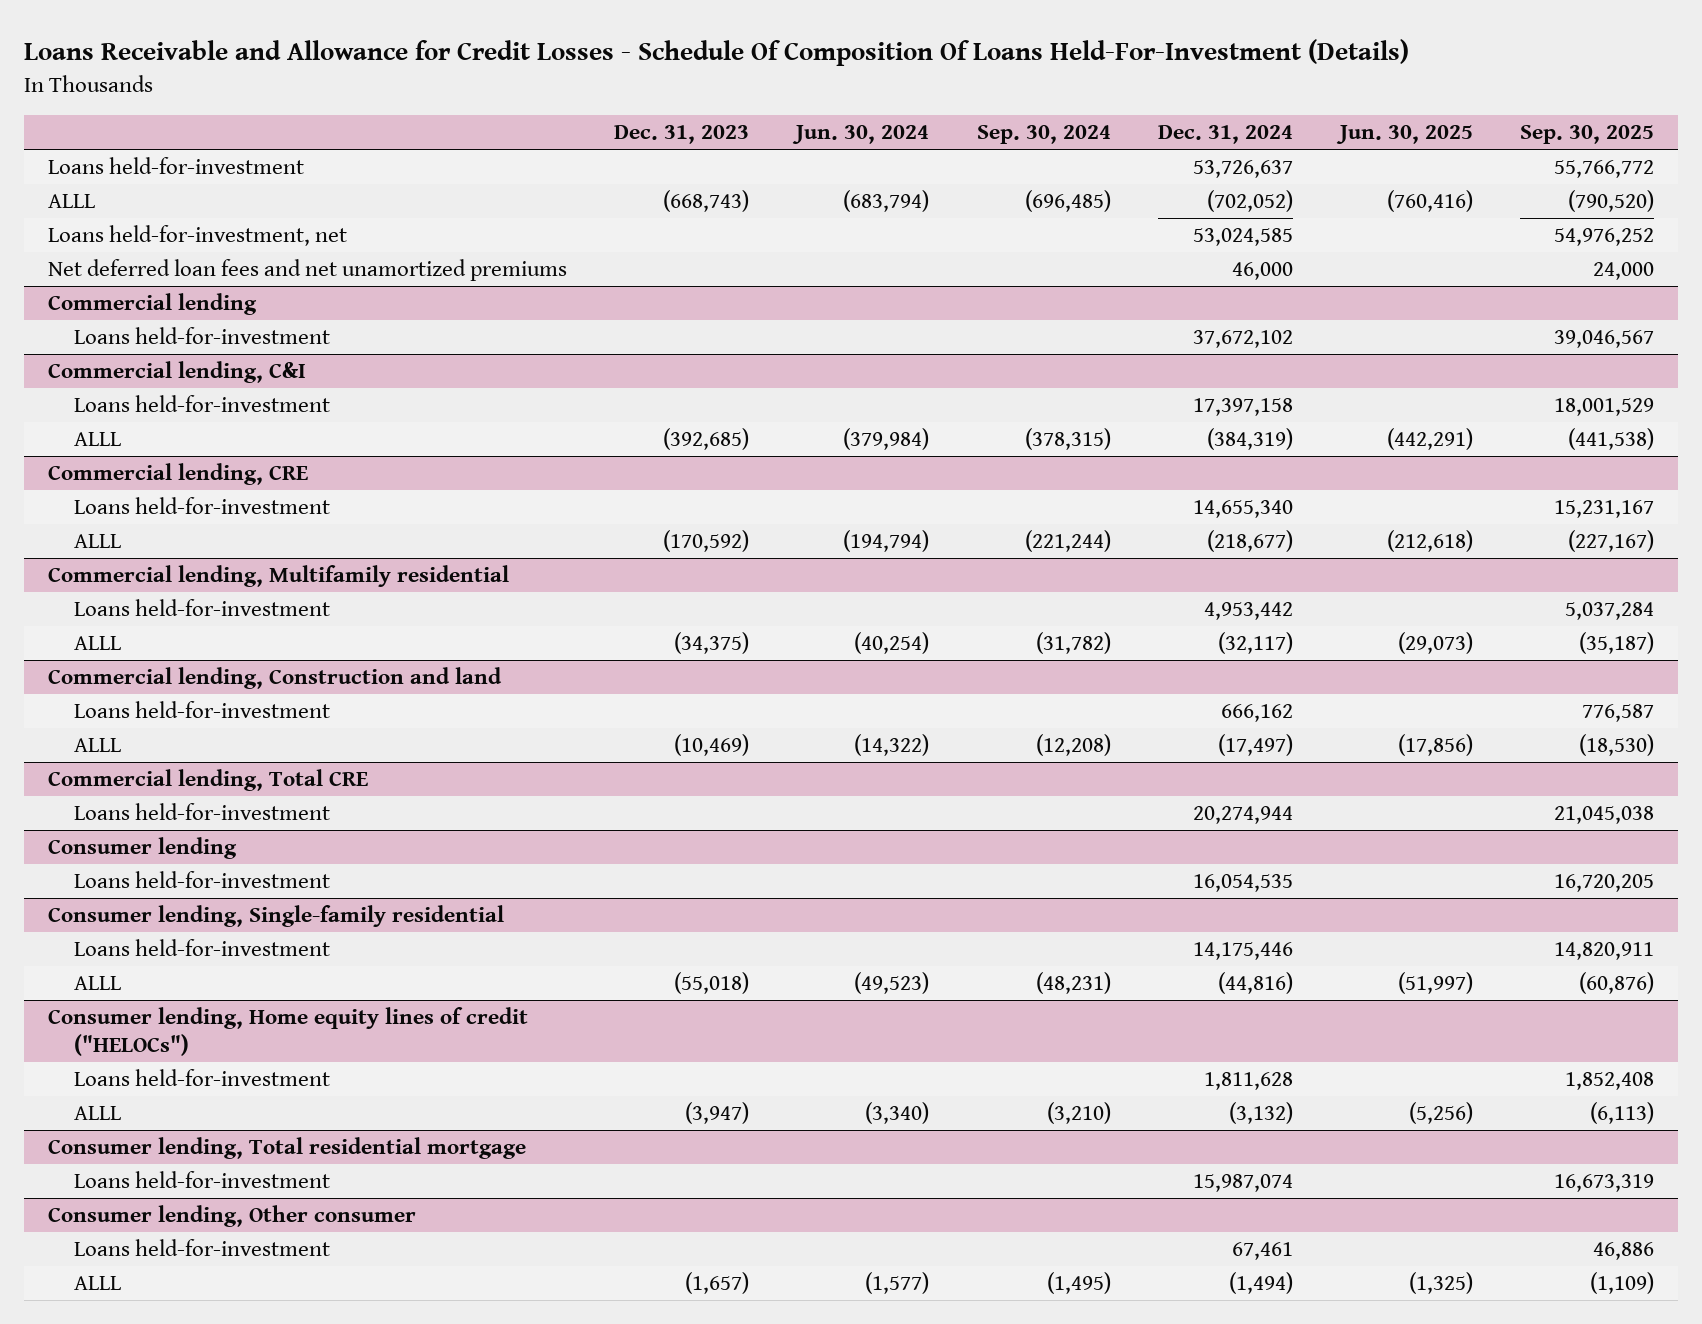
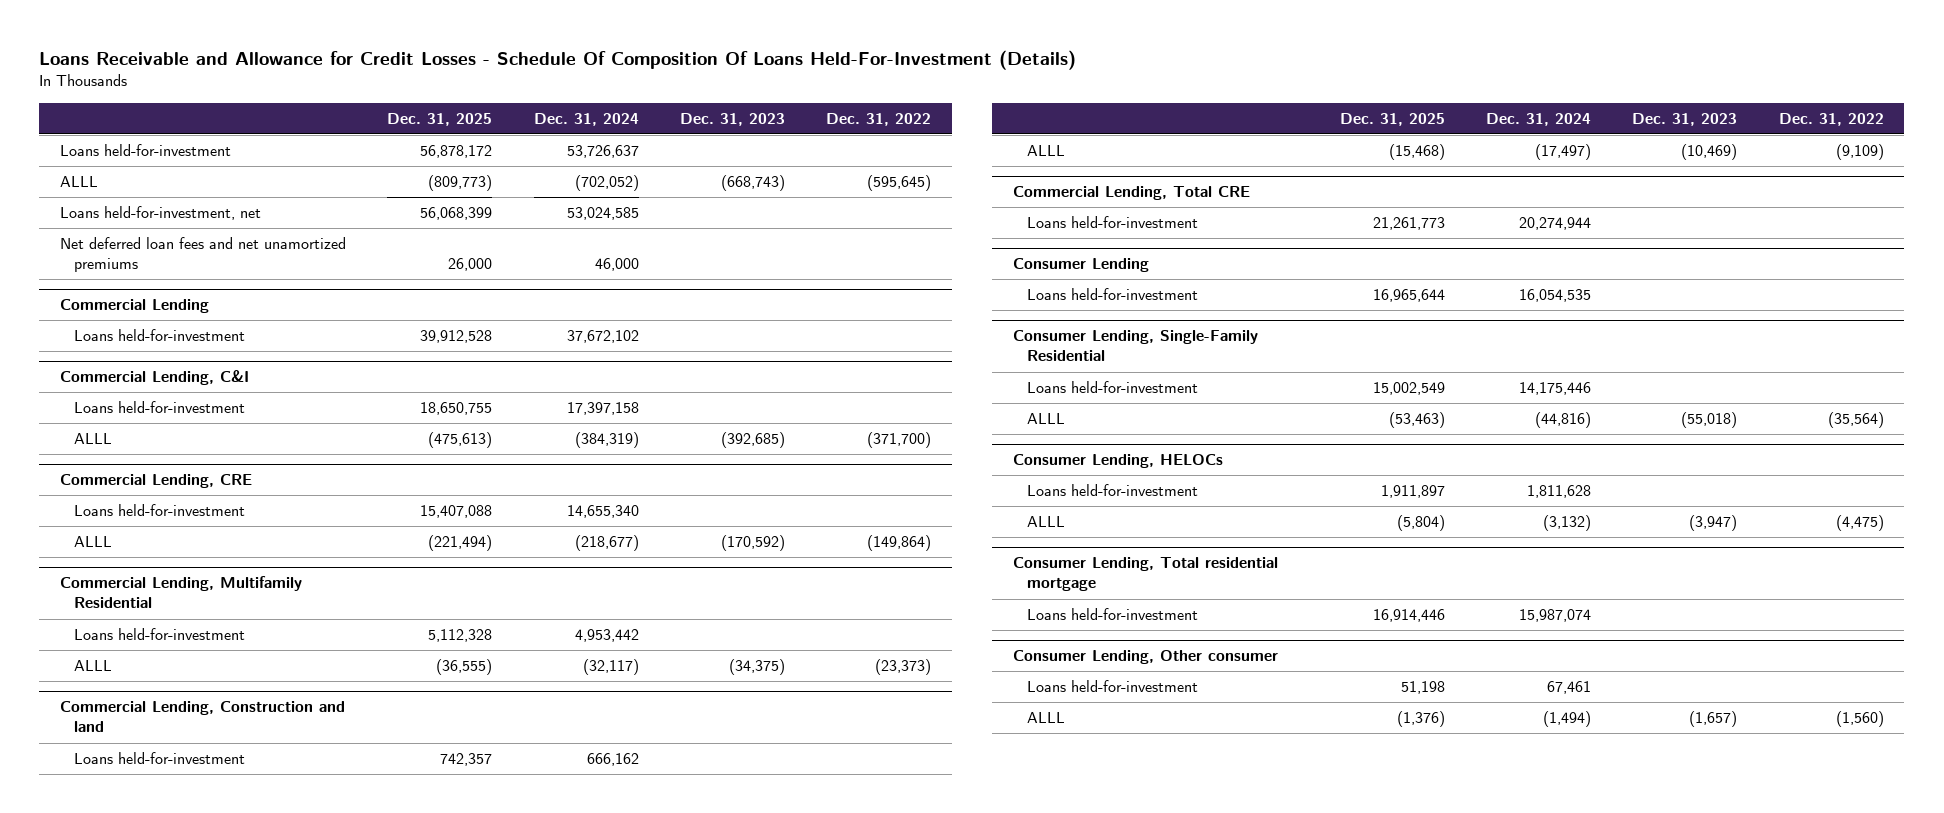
[792,125,930,145] Jun. 30, 2024 -> none
[976,125,1111,145] Sep. 30, 2024 -> none
[1336,125,1474,145] Jun. 30, 2025 -> none
[1520,125,1655,145] Sep. 30, 2025 -> none
none -> [387,112,493,126] Dec. 31, 2025
none -> [826,112,932,126] Dec. 31, 2022
[47,293,257,316] Commercial lending -> [60,299,210,314] Commercial Lending
[47,361,306,384] Commercial lending, C&I -> [60,370,250,386] Commercial Lending, C&I
[47,463,308,486] Commercial lending, CRE -> [60,474,253,489] Commercial Lending, CRE
[47,565,509,588] Commercial lending, Multifamily residential -> [60,576,303,609] Commercial Lending, Multifamily Residential
[47,667,502,690] Commercial lending, Construction and land -> [60,701,346,733] Commercial Lending, Construction and land
[47,769,368,792] Commercial lending, Total CRE -> [1012,186,1250,201] Commercial Lending, Total CRE
[47,837,237,860] Consumer lending -> [1012,258,1149,273] Consumer Lending
[47,905,504,928] Consumer lending, Single-family residential -> [1012,330,1258,362] Consumer Lending, Single-Family Residential
[47,1007,528,1057] Consumer lending, Home equity lines of credit ("HELOCs") -> none
none -> [1012,454,1223,469] Consumer Lending, HELOCs
[47,1137,526,1160] Consumer lending, Total residential mortgage -> [1012,557,1278,592] Consumer Lending, Total residential mortgage
[47,1205,416,1228] Consumer lending, Other consumer -> [1012,650,1278,665] Consumer Lending, Other consumer

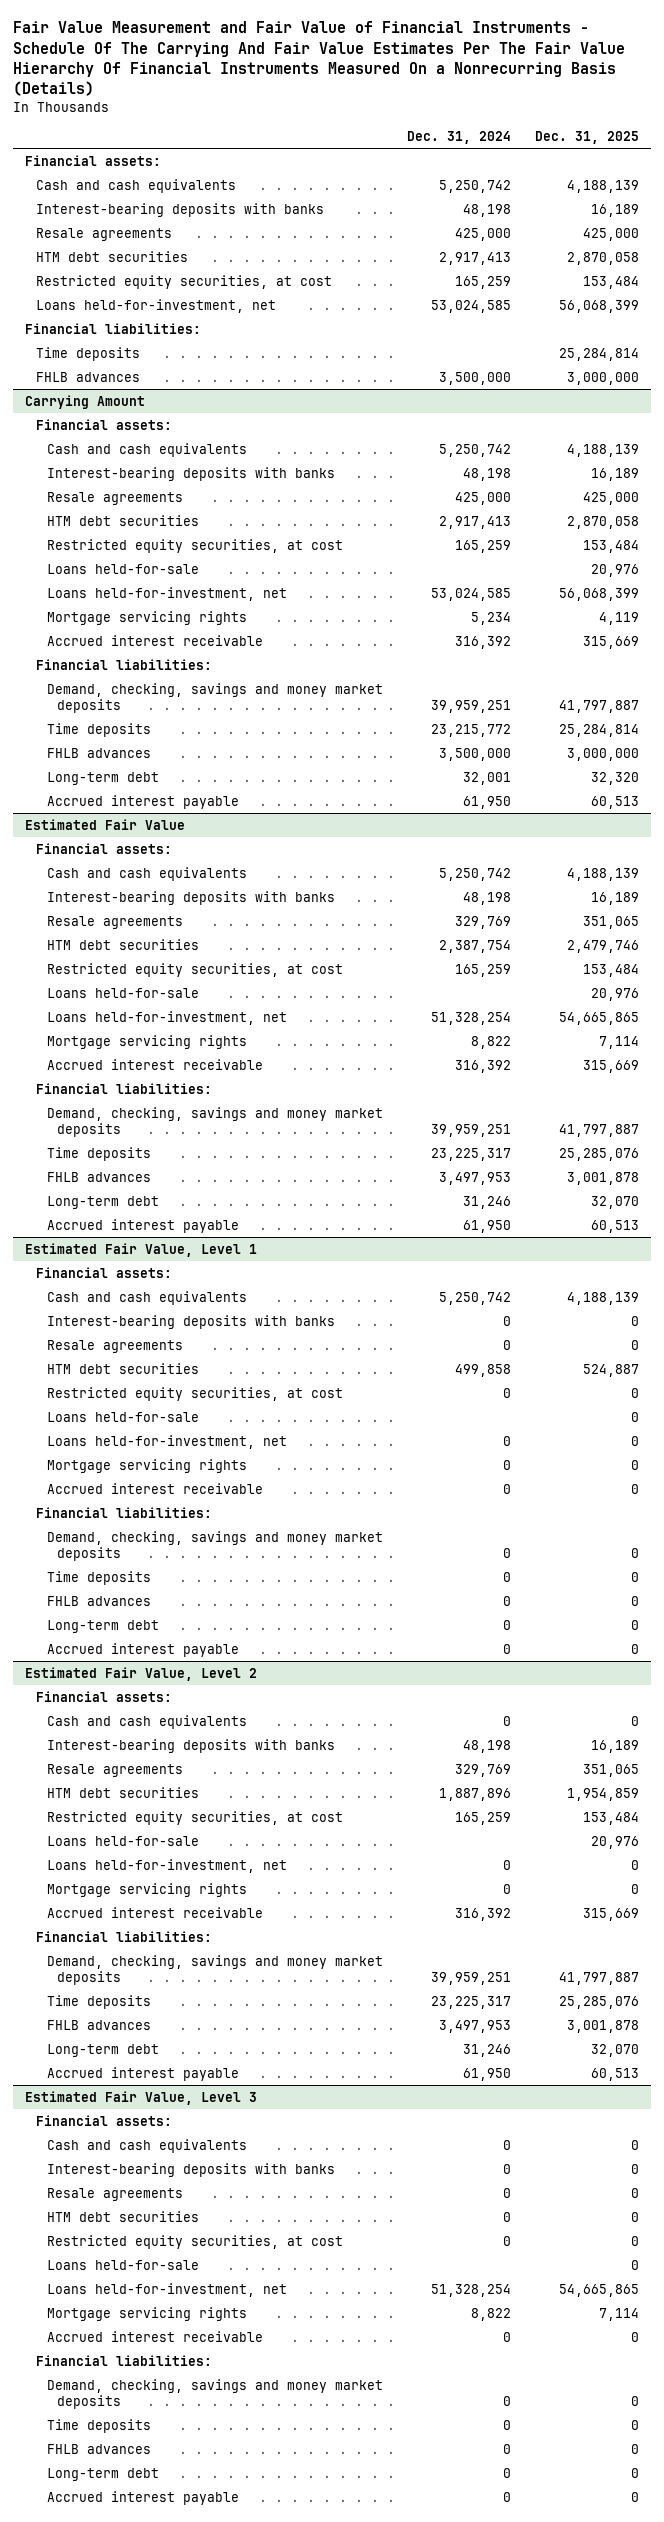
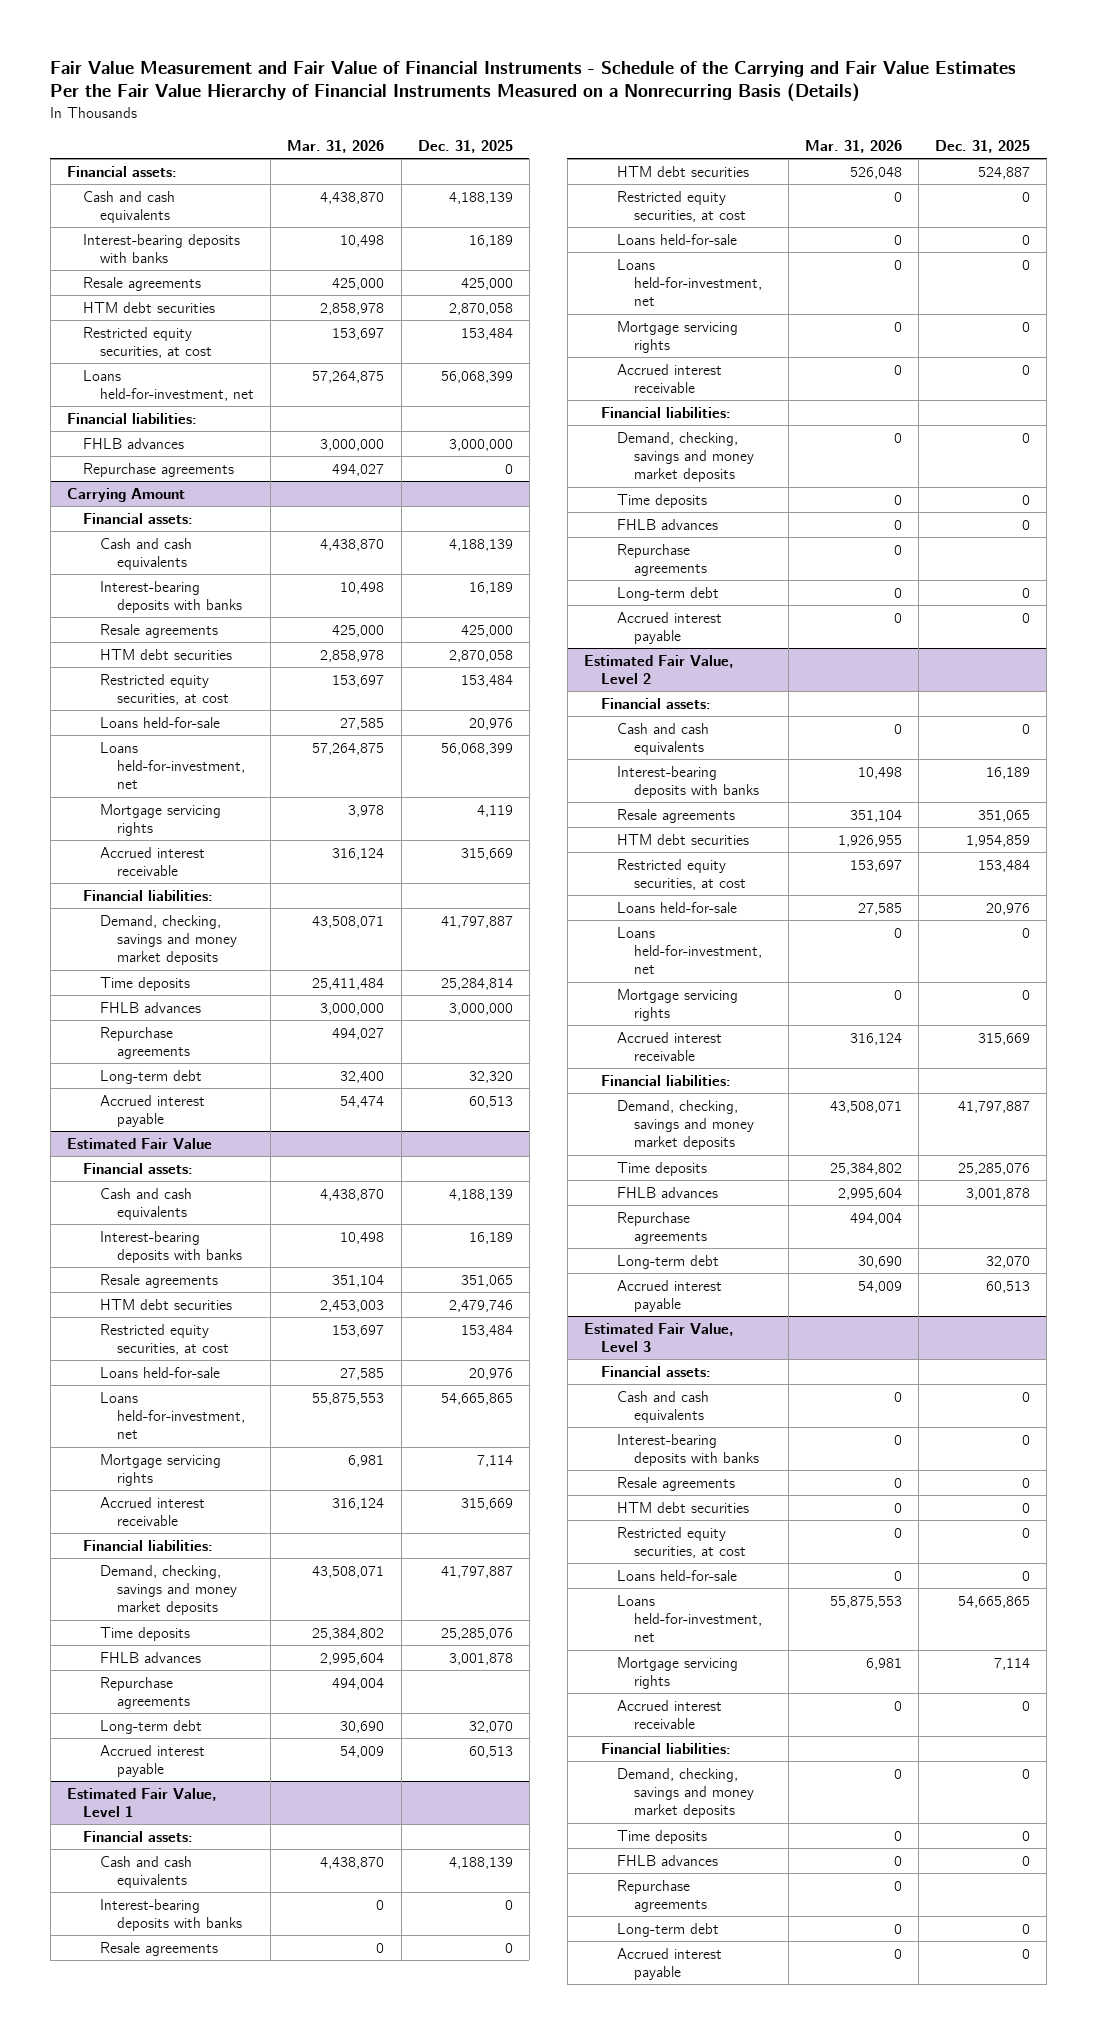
[13,21,626,96] Fair Value Measurement and Fair Value of Financial Instruments - Schedule Of The Carrying And Fair Value Estimates Per The Fair Value Hierarchy Of Financial Instruments Measured On a Nonrecurring Basis (Details) -> [50,60,1017,103] Fair Value Measurement and Fair Value of Financial Instruments - Schedule of the Carrying and Fair Value Estimates Per the Fair Value Hierarchy of Financial Instruments Measured on a Nonrecurring Basis (Details)
[406,131,511,145] Dec. 31, 2024 -> none
none -> [287,139,385,153] Mar. 31, 2026
[35,346,140,361] Time deposits -> none
none -> [83,462,235,477] Repurchase agreements
none -> [100,1026,190,1060] Repurchase agreements
none -> [100,1676,190,1710] Repurchase agreements
none -> [617,543,708,577] Repurchase agreements
none -> [617,1211,708,1245] Repurchase agreements
none -> [617,1879,708,1913] Repurchase agreements

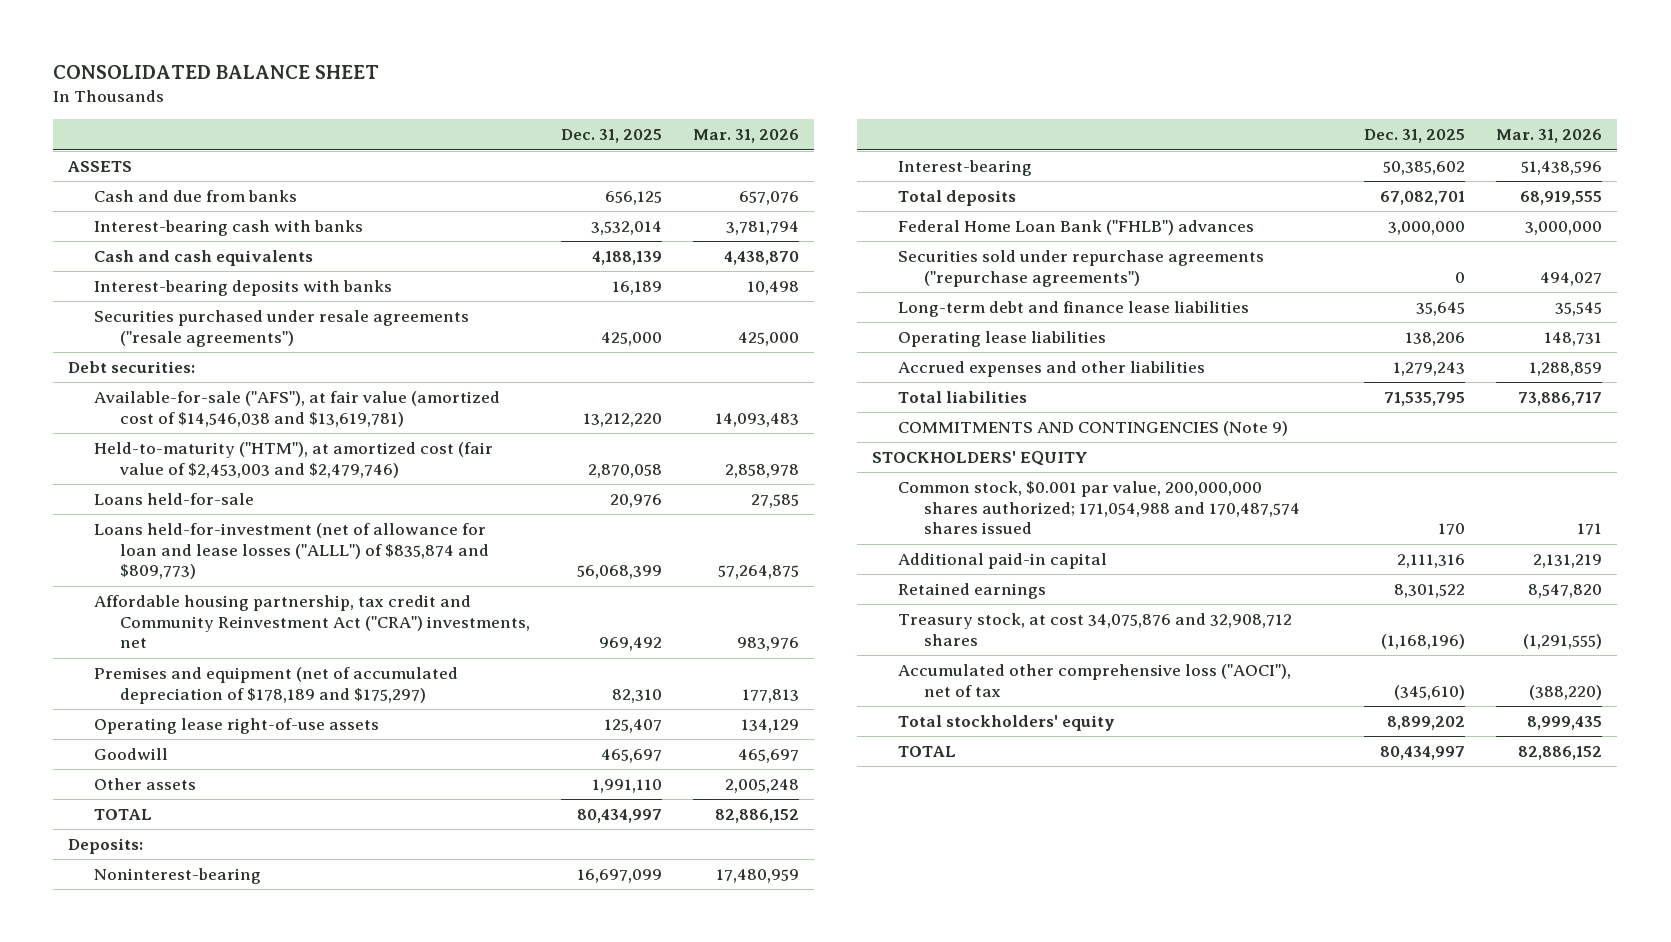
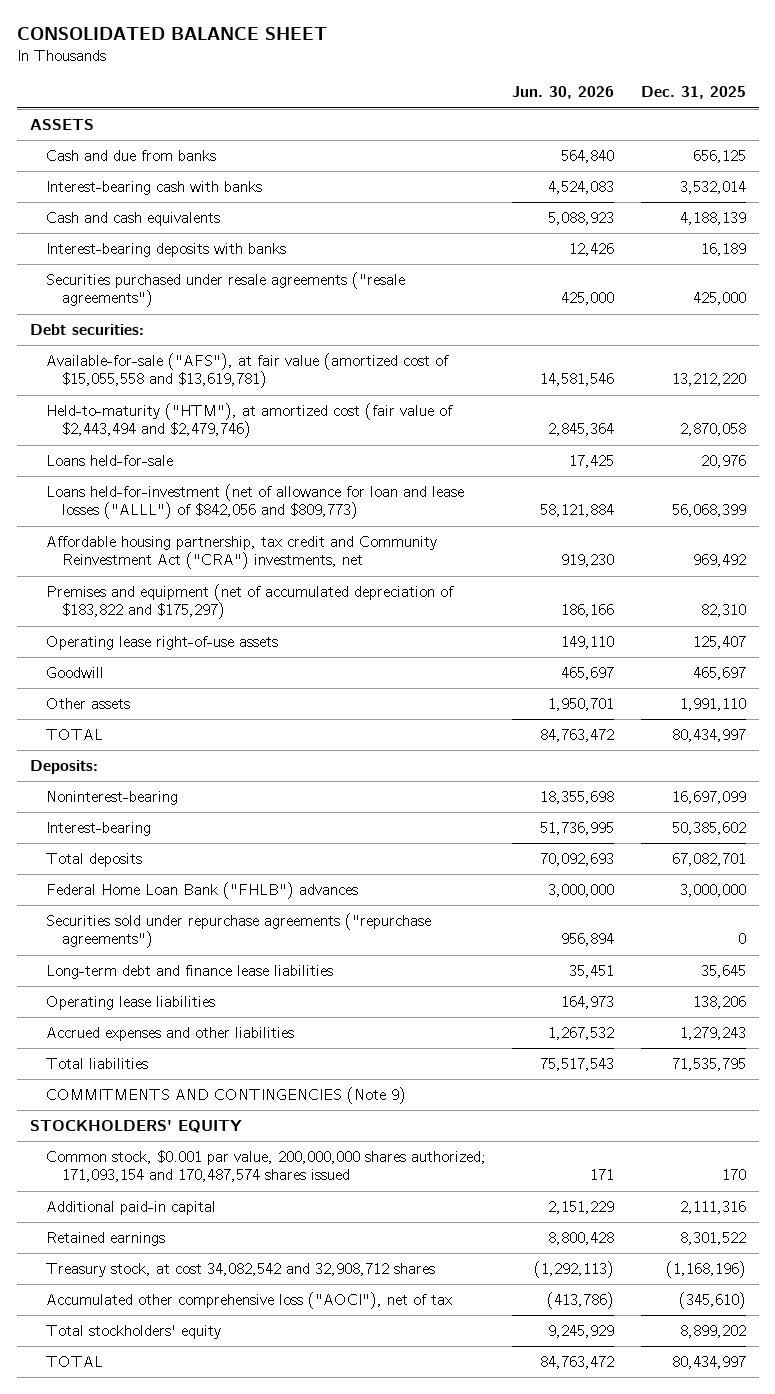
[692,129,799,144] Mar. 31, 2026 -> none
none -> [512,86,615,100] Jun. 30, 2026
[94,391,501,427] Available-for-sale ("AFS"), at fair value (amortized cost of $14,546,038 and $13,619,781) -> [46,352,450,389] Available-for-sale ("AFS"), at fair value (amortized cost of $15,055,558 and $13,619,781)
[94,442,494,478] Held-to-maturity ("HTM"), at amortized cost (fair value of $2,453,003 and $2,479,746) -> [46,402,454,439] Held-to-maturity ("HTM"), at amortized cost (fair value of $2,443,494 and $2,479,746)
[94,523,490,580] Loans held-for-investment (net of allowance for loan and lease losses ("ALLL") of $835,874 and $809,773) -> [46,483,465,520] Loans held-for-investment (net of allowance for loan and lease losses ("ALLL") of $842,056 and $809,773)
[94,667,459,704] Premises and equipment (net of accumulated depreciation of $178,189 and $175,297) -> [46,583,455,620] Premises and equipment (net of accumulated depreciation of $183,822 and $175,297)
[897,481,1300,535] Common stock, $0.001 par value, 200,000,000 shares authorized; 171,054,988 and 170,487,574 shares issued -> [46,1149,487,1183] Common stock, $0.001 par value, 200,000,000 shares authorized; 171,093,154 and 170,487,574 shares issued
[897,613,1292,646] Treasury stock, at cost 34,075,876 and 32,908,712 shares -> [46,1262,436,1277] Treasury stock, at cost 34,082,542 and 32,908,712 shares

